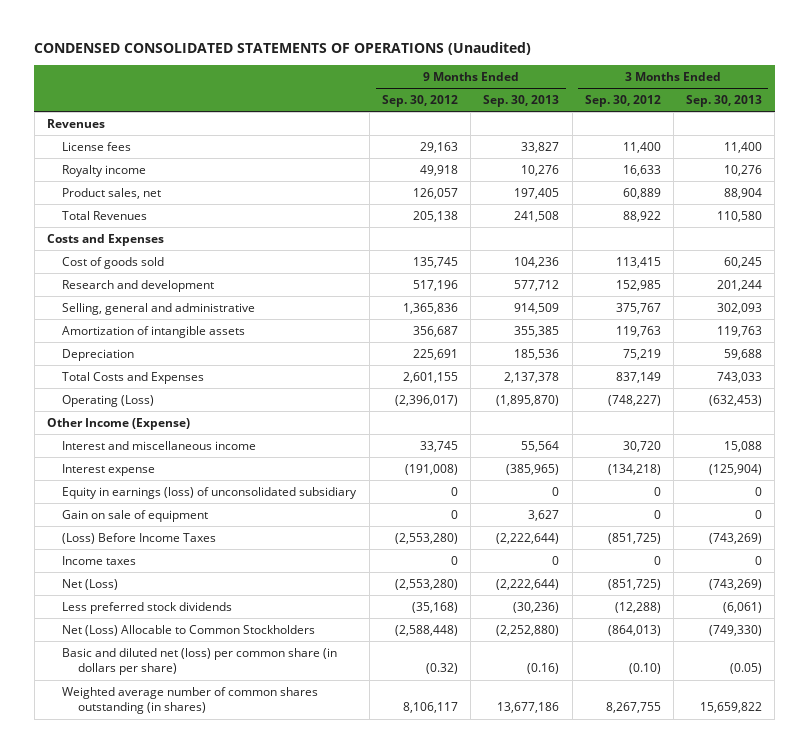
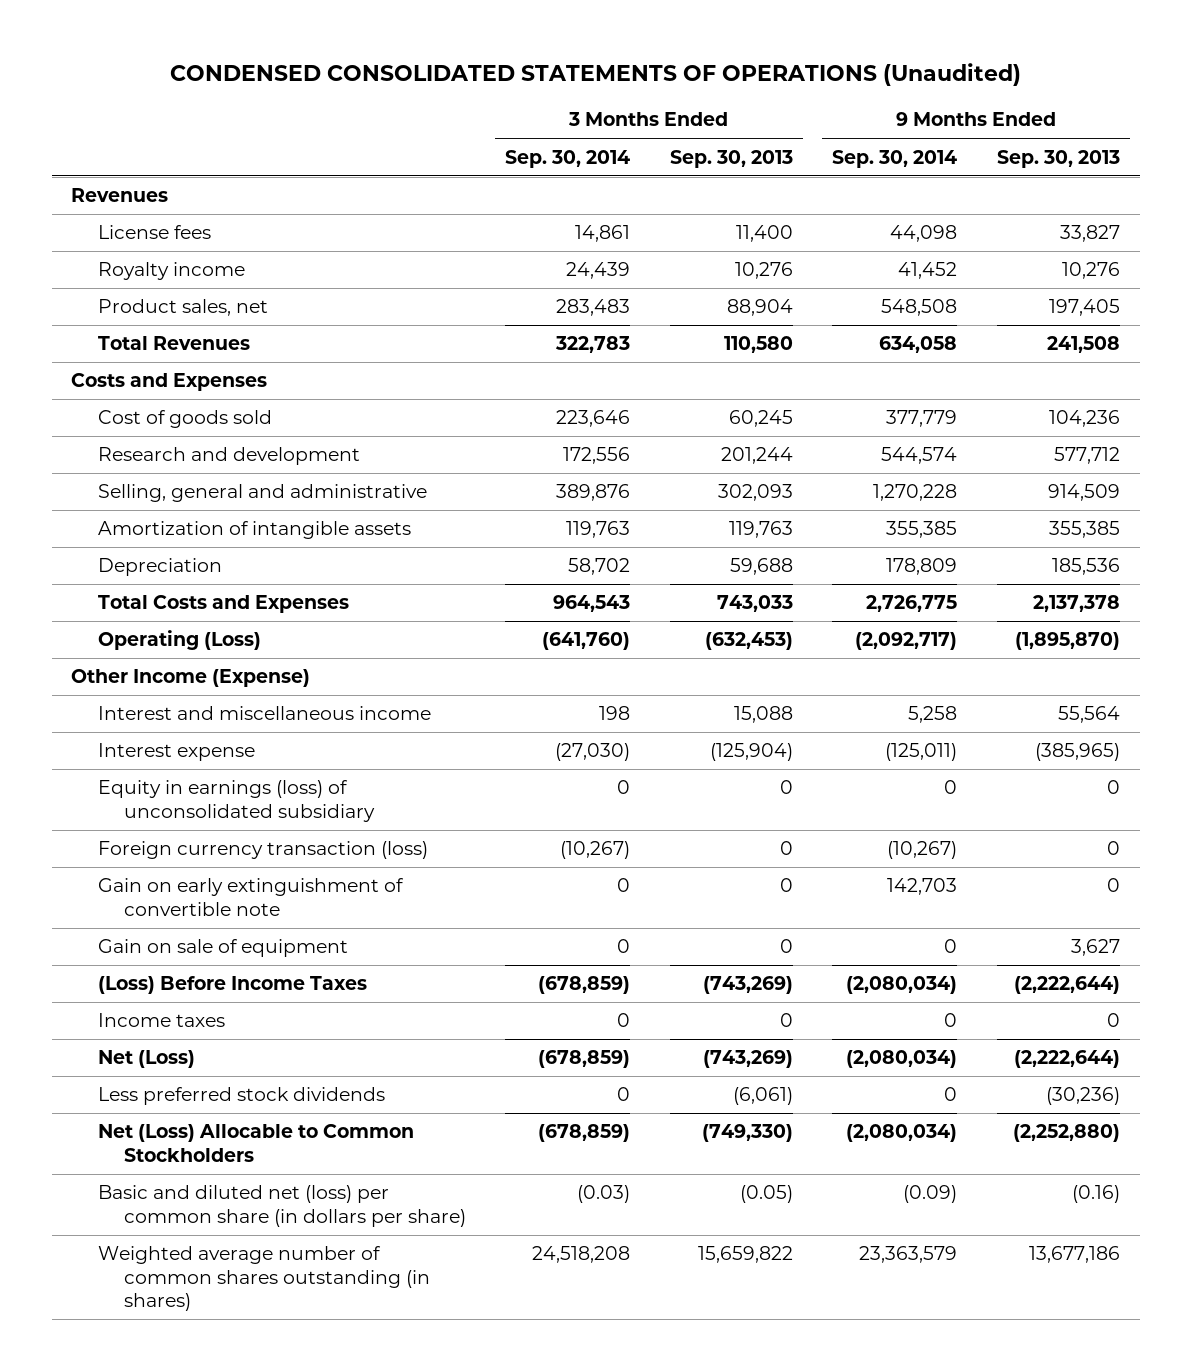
[381,94,458,107] Sep. 30, 2012 -> none
[584,94,661,107] Sep. 30, 2012 -> none
none -> [505,149,631,168] Sep. 30, 2014
none -> [832,149,958,168] Sep. 30, 2014
none -> [97,841,428,860] Foreign currency transaction (loss)
none -> [97,878,404,916] Gain on early extinguishment of convertible note

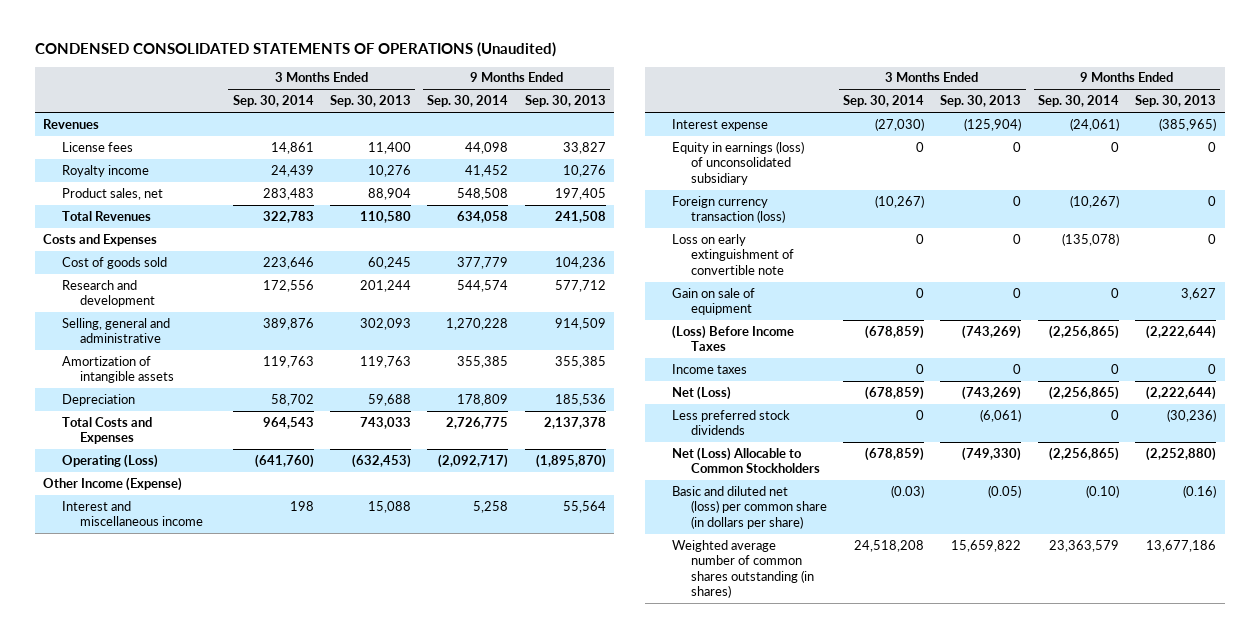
[885,743,958,762] (125,011) -> [1069,117,1119,131] (24,061)
[97,878,404,916] Gain on early extinguishment of convertible note -> [671,233,794,275] Loss on early extinguishment of convertible note
[887,878,958,896] 142,703 -> [1061,232,1119,246] (135,078)
[846,976,958,995] (2,080,034) -> [1048,324,1119,339] (2,256,865)
[846,1050,958,1069] (2,080,034) -> [1048,385,1119,400] (2,256,865)
[846,1124,958,1143] (2,080,034) -> [1048,446,1119,461] (2,256,865)
[903,1185,958,1204] (0.09) -> [1085,484,1119,498] (0.10)

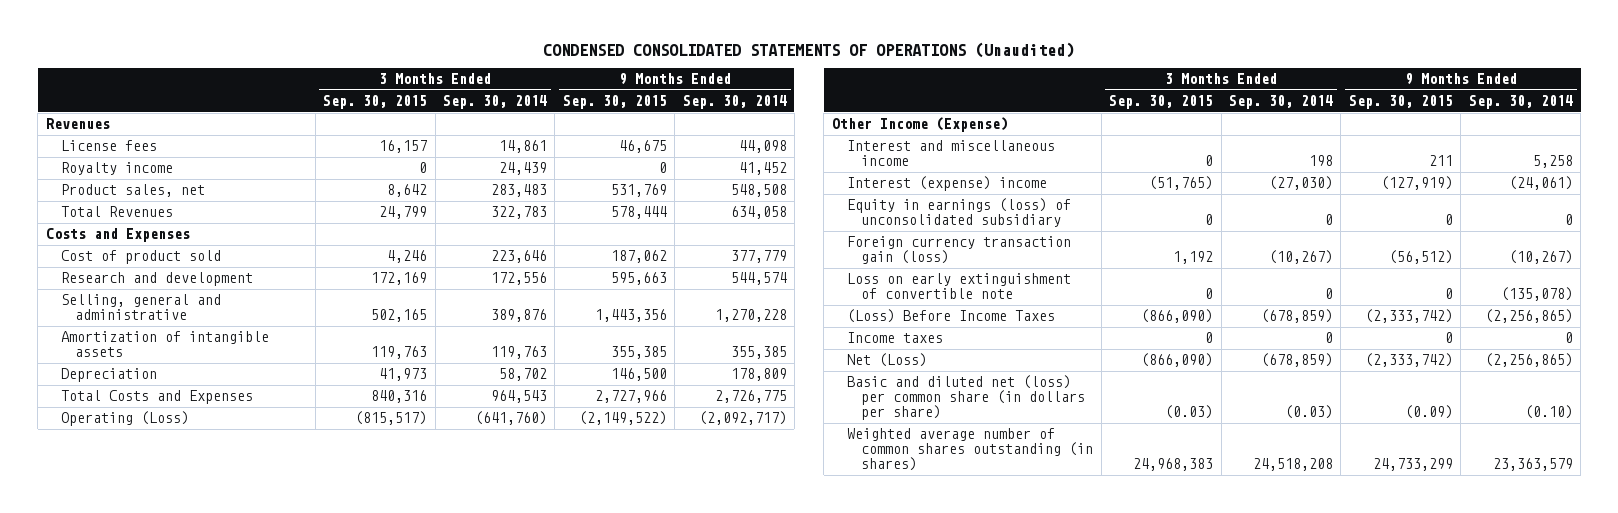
[330,95,412,108] Sep. 30, 2013 -> none
[524,95,606,108] Sep. 30, 2013 -> none
none -> [323,95,428,110] Sep. 30, 2015
none -> [562,95,667,110] Sep. 30, 2015
[61,256,167,269] Cost of goods sold -> [60,250,221,265] Cost of product sold
[671,118,768,131] Interest expense -> [846,176,1047,192] Interest (expense) income
[671,195,785,224] Foreign currency transaction (loss) -> [846,236,1071,265] Foreign currency transaction gain (loss)
[671,287,755,316] Gain on sale of equipment -> none
[671,409,790,436] Less preferred stock dividends -> none
[671,446,820,474] Net (Loss) Allocable to Common Stockholders -> none

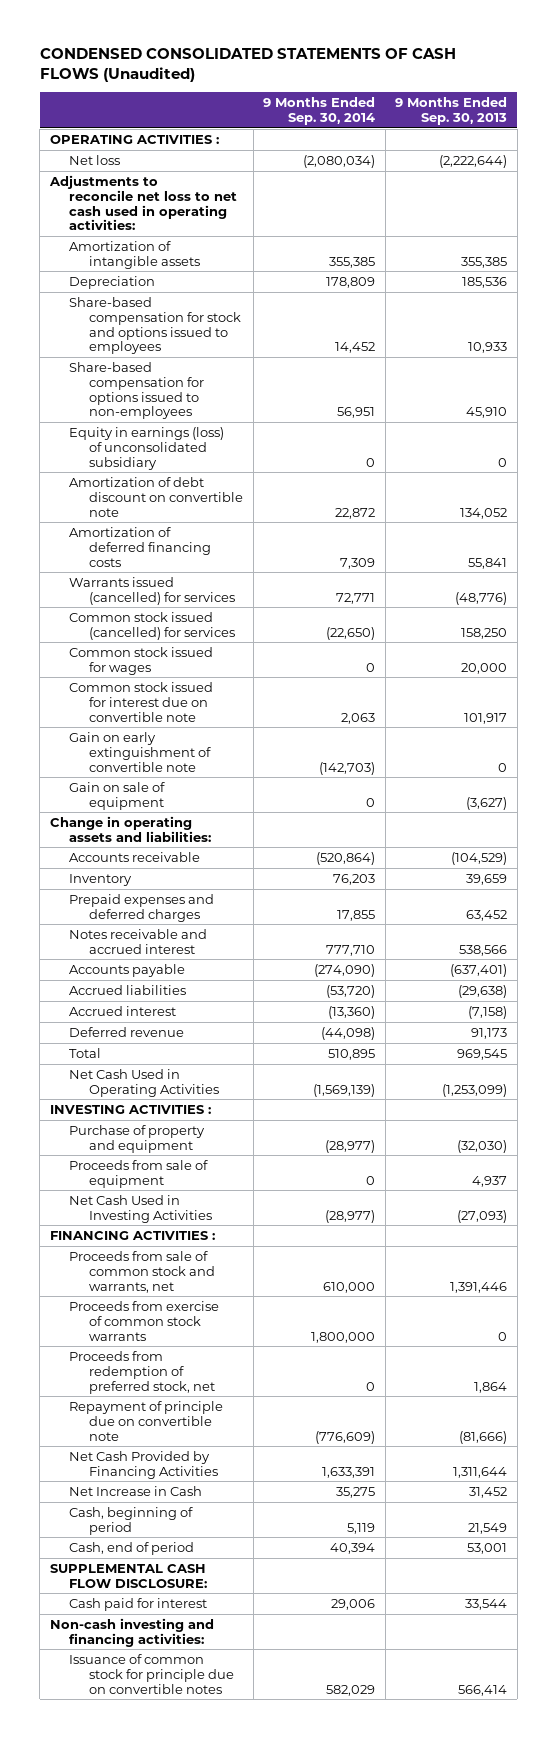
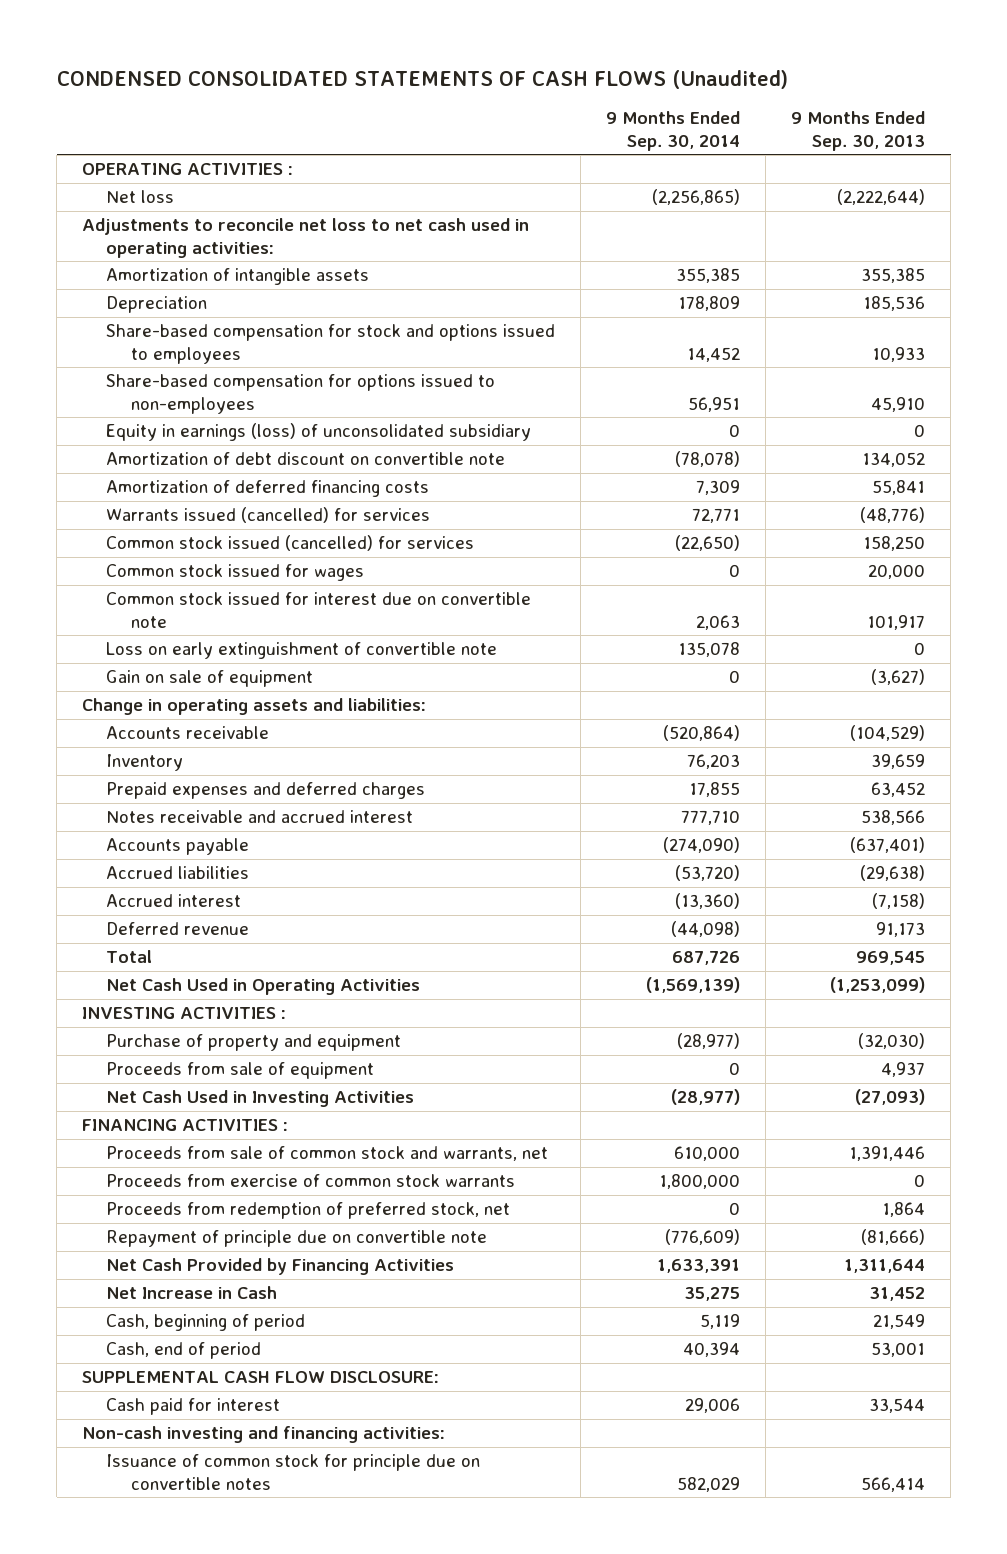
[303,154,376,168] (2,080,034) -> [652,189,741,206] (2,256,865)
[335,507,376,519] 22,872 -> [675,451,741,468] (78,078)
[69,731,212,772] Gain on early extinguishment of convertible note -> [106,642,498,660] Loss on early extinguishment of convertible note
[319,761,376,775] (142,703) -> [678,642,741,658] 135,078
[328,1048,376,1060] 510,895 -> [672,951,741,966] 687,726

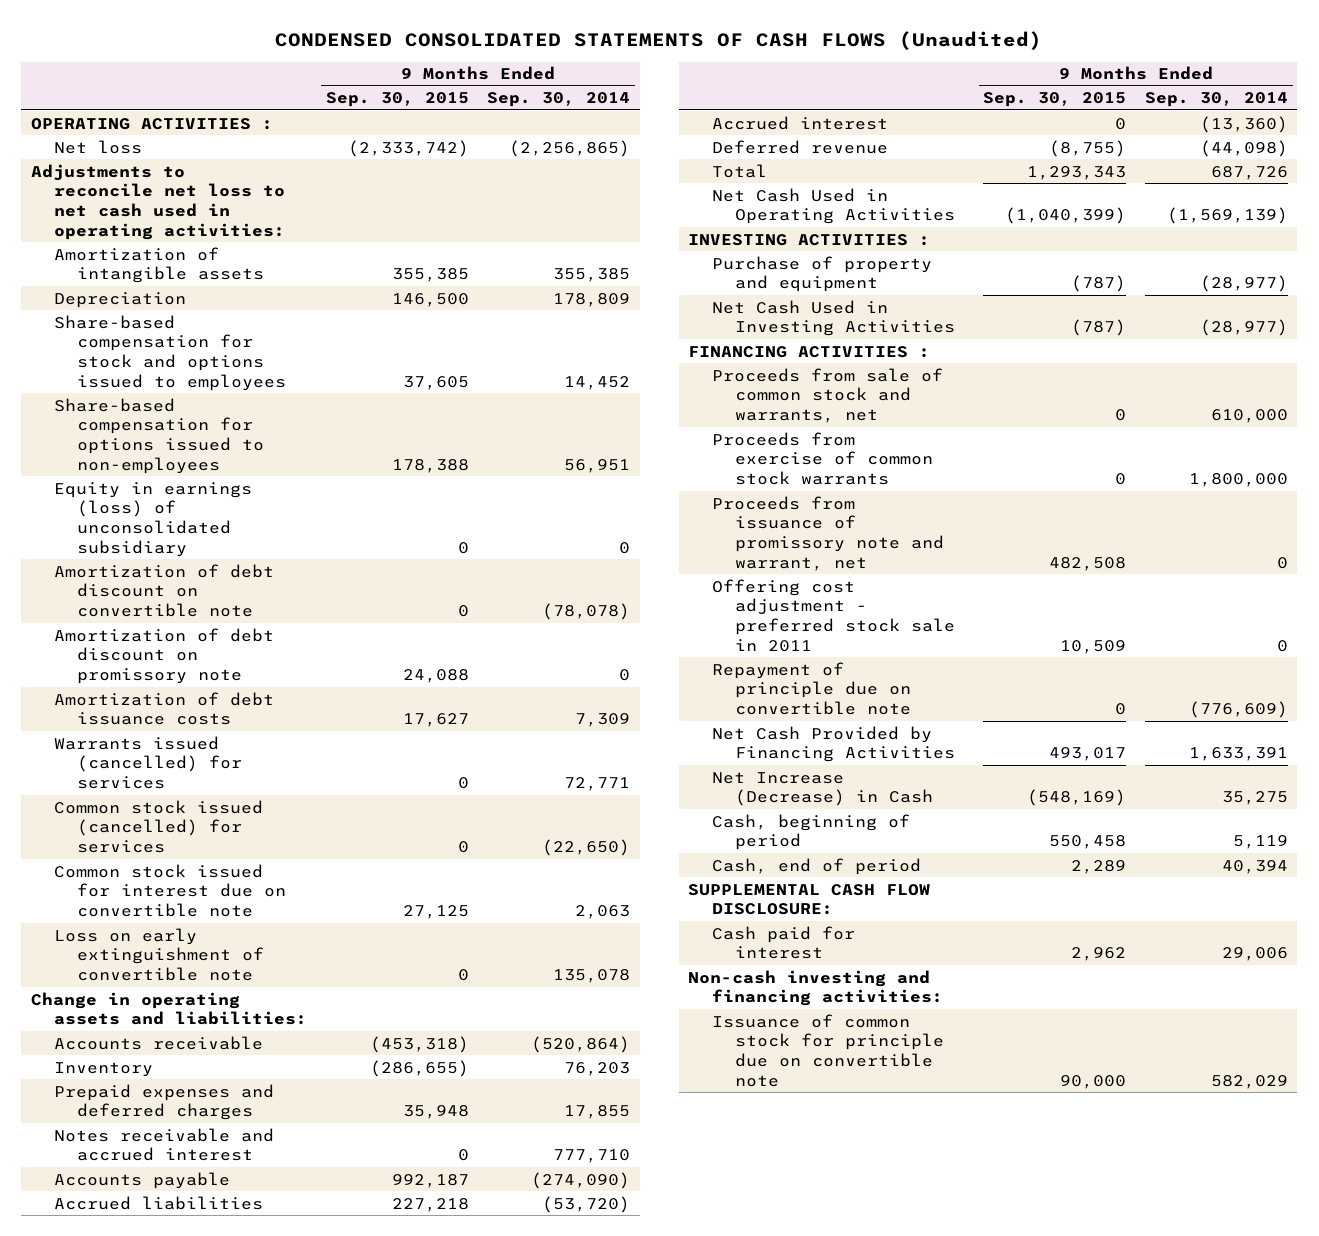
[791,111,926,151] 9 Months Ended Sep. 30, 2013 -> none
none -> [325,92,469,108] Sep. 30, 2015
none -> [53,627,274,685] Amortization of debt discount on promissory note
[106,480,430,498] Amortization of deferred financing costs -> [53,691,274,726] Amortization of debt issuance costs
[106,564,365,582] Common stock issued for wages -> none
[106,670,314,688] Gain on sale of equipment -> none
[106,1062,375,1080] Proceeds from sale of equipment -> none
[106,1202,511,1220] Proceeds from redemption of preferred stock, net -> none
none -> [711,495,944,571] Proceeds from issuance of promissory note and warrant, net
none -> [711,578,955,652] Offering cost adjustment - preferred stock sale in 2011
[106,1286,278,1300] Net Increase in Cash -> [711,771,933,807] Net Increase (Decrease) in Cash
[106,1454,481,1490] Issuance of common stock for principle due on convertible notes -> [711,1013,944,1087] Issuance of common stock for principle due on convertible note

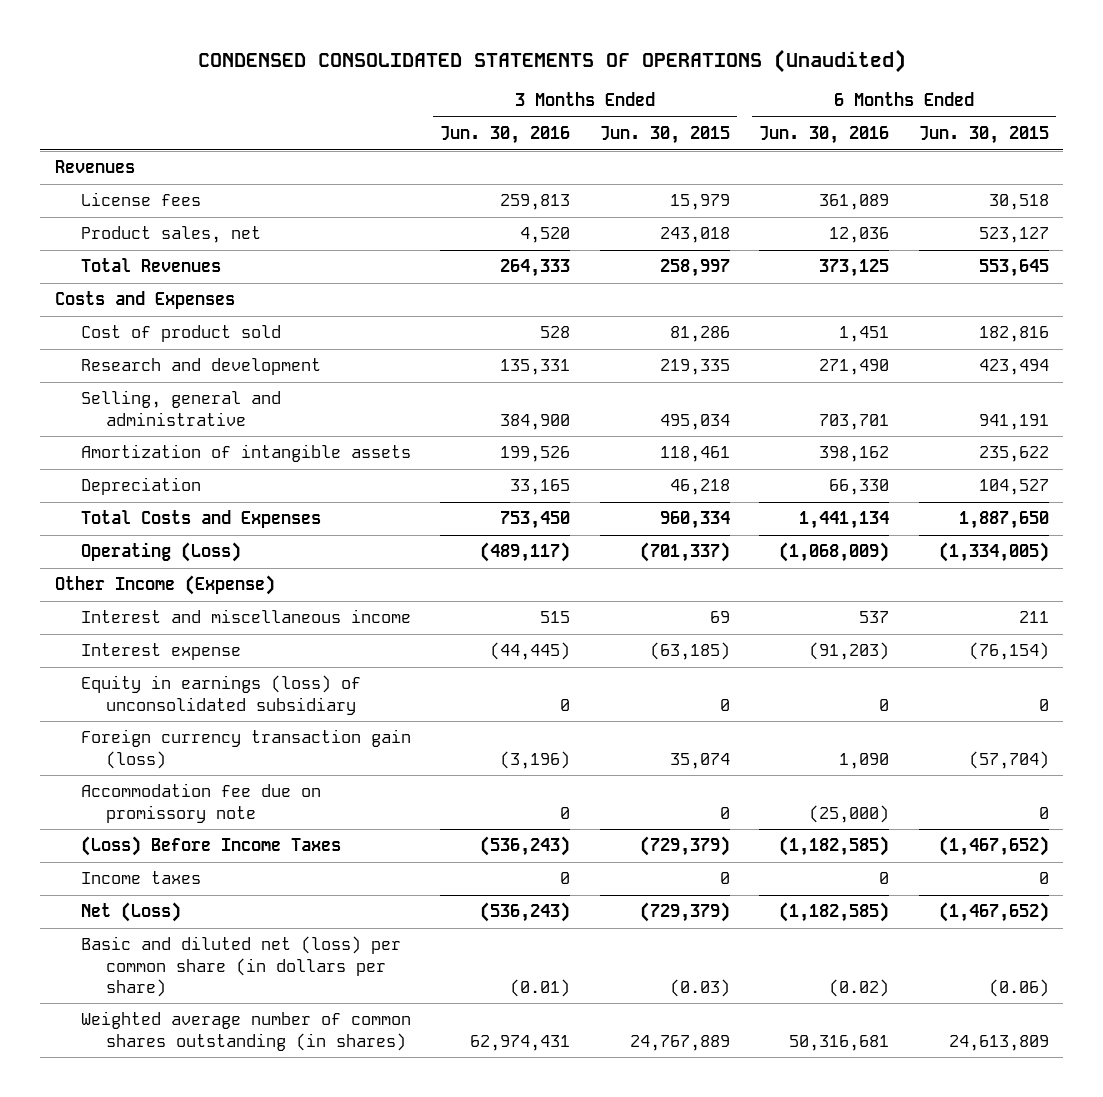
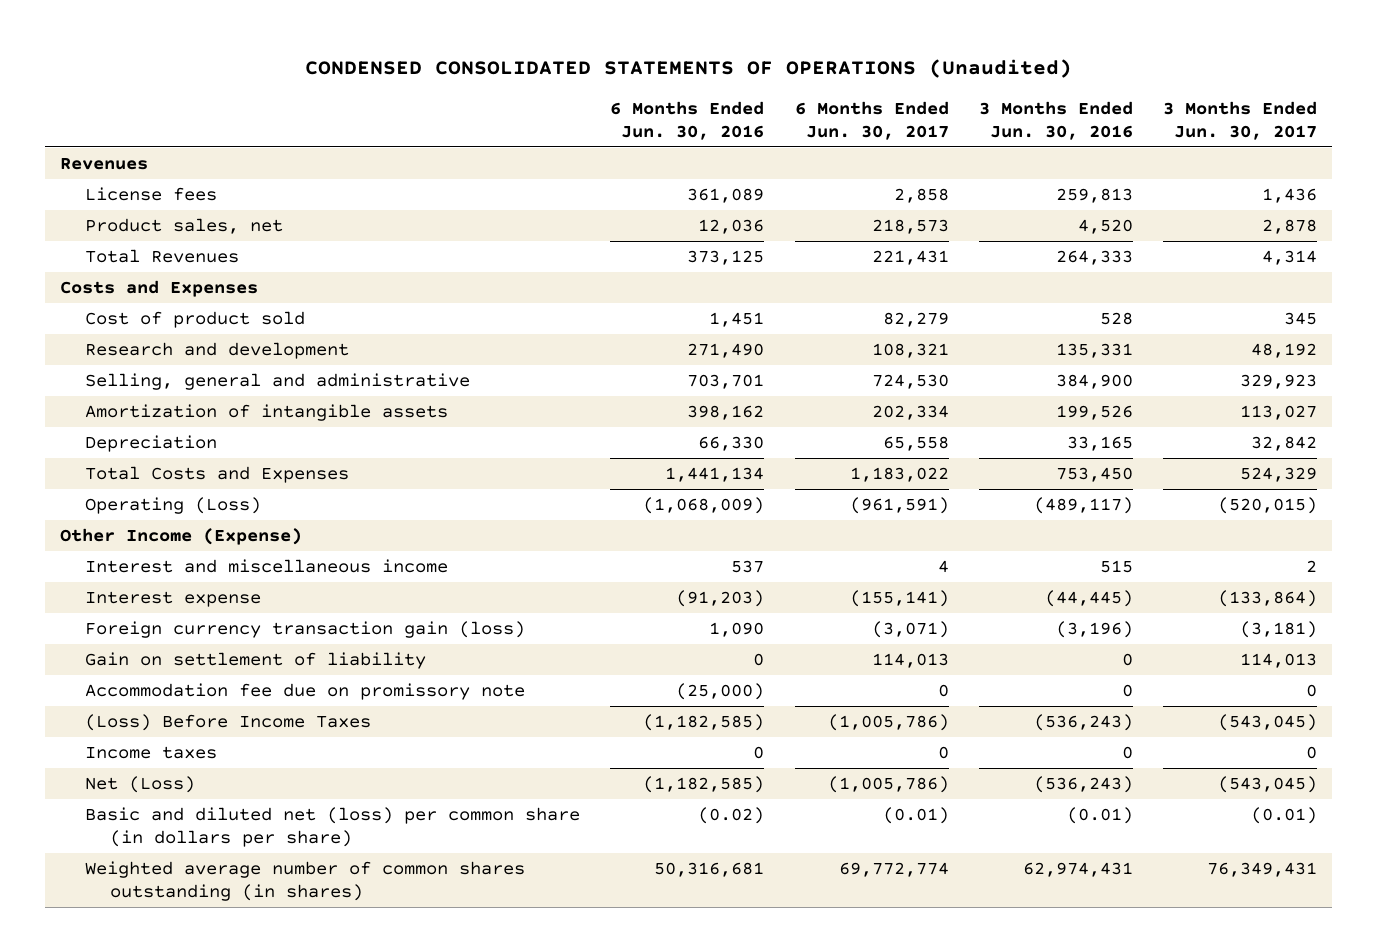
[599,126,730,145] Jun. 30, 2015 -> none
[918,126,1049,145] Jun. 30, 2015 -> none
none -> [794,101,949,140] 6 Months Ended Jun. 30, 2017
none -> [1163,101,1318,140] 3 Months Ended Jun. 30, 2017
[80,675,361,715] Equity in earnings (loss) of unconsolidated subsidiary -> none
none -> [85,651,427,669] Gain on settlement of liability

